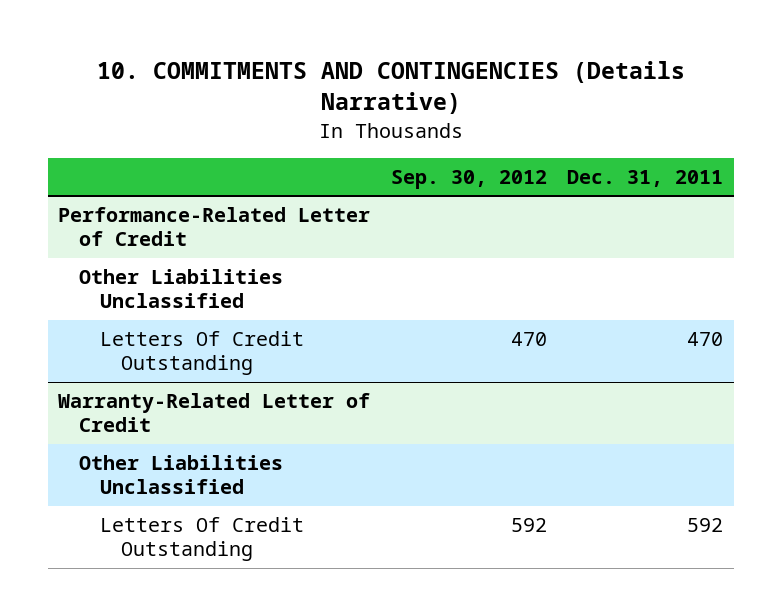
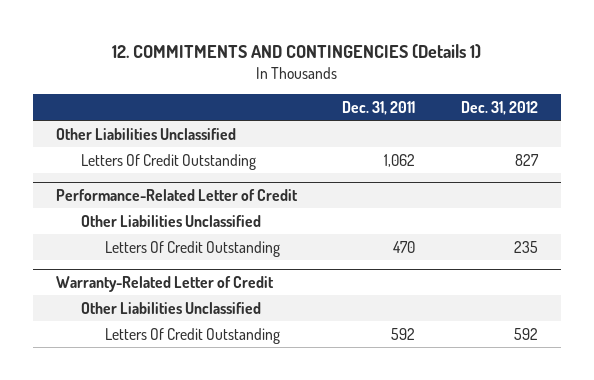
[96,60,685,115] 10. COMMITMENTS AND CONTINGENCIES (Details Narrative) -> [111,43,481,59] 12. COMMITMENTS AND CONTINGENCIES (Details 1)
[390,169,547,189] Sep. 30, 2012 -> none
none -> [460,100,538,115] Dec. 31, 2012
none -> [56,127,237,140] Other Liabilities Unclassified
none -> [80,153,256,170] Letters Of Credit Outstanding

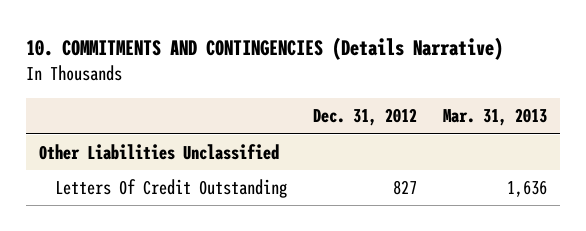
[111,43,481,59] 12. COMMITMENTS AND CONTINGENCIES (Details 1) -> [26,36,504,60] 10. COMMITMENTS AND CONTINGENCIES (Details Narrative)
[342,100,416,115] Dec. 31, 2011 -> none
none -> [443,108,548,127] Mar. 31, 2013
[56,188,299,201] Performance-Related Letter of Credit -> none
[80,214,261,227] Other Liabilities Unclassified -> none
[105,240,281,257] Letters Of Credit Outstanding -> none
[56,275,275,292] Warranty-Related Letter of Credit -> none
[80,301,261,314] Other Liabilities Unclassified -> none
[105,327,281,344] Letters Of Credit Outstanding -> none

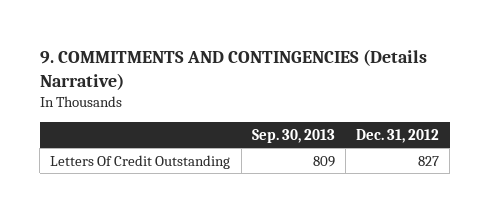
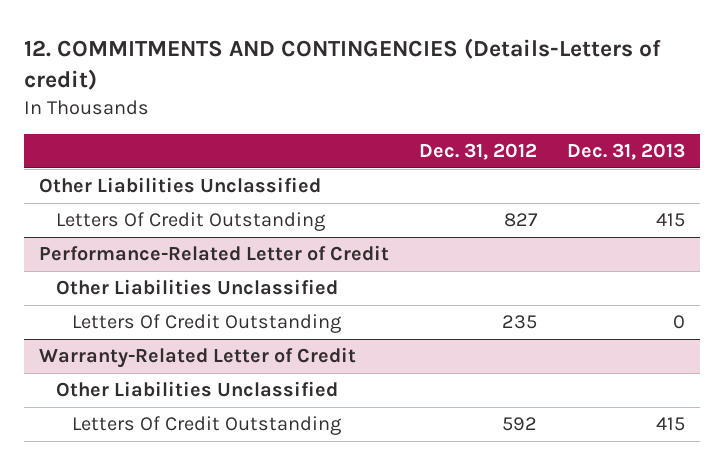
[39,49,427,90] 9. COMMITMENTS AND CONTINGENCIES (Details Narrative) -> [24,37,662,90] 12. COMMITMENTS AND CONTINGENCIES (Details-Letters of credit)
[251,128,335,143] Sep. 30, 2013 -> none
none -> [567,143,686,161] Dec. 31, 2013
none -> [39,177,322,194] Other Liabilities Unclassified
none -> [39,245,390,262] Performance-Related Letter of Credit
none -> [55,279,338,296] Other Liabilities Unclassified
none -> [72,314,342,334] Letters Of Credit Outstanding
none -> [39,347,357,369] Warranty-Related Letter of Credit
none -> [55,381,338,398] Other Liabilities Unclassified
none -> [72,416,342,436] Letters Of Credit Outstanding

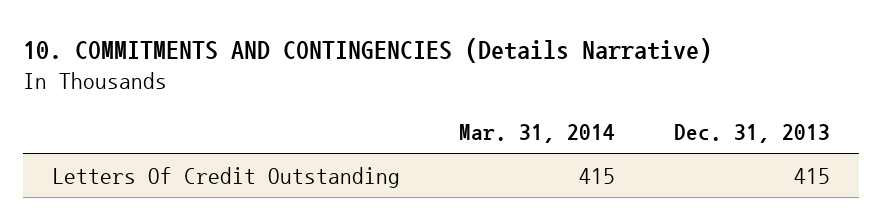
[24,37,662,90] 12. COMMITMENTS AND CONTINGENCIES (Details-Letters of credit) -> [23,37,713,63] 10. COMMITMENTS AND CONTINGENCIES (Details Narrative)
[419,143,538,161] Dec. 31, 2012 -> none
none -> [459,123,616,143] Mar. 31, 2014
[39,177,322,194] Other Liabilities Unclassified -> none
[39,245,390,262] Performance-Related Letter of Credit -> none
[55,279,338,296] Other Liabilities Unclassified -> none
[72,314,342,334] Letters Of Credit Outstanding -> none
[39,347,357,369] Warranty-Related Letter of Credit -> none
[55,381,338,398] Other Liabilities Unclassified -> none
[72,416,342,436] Letters Of Credit Outstanding -> none

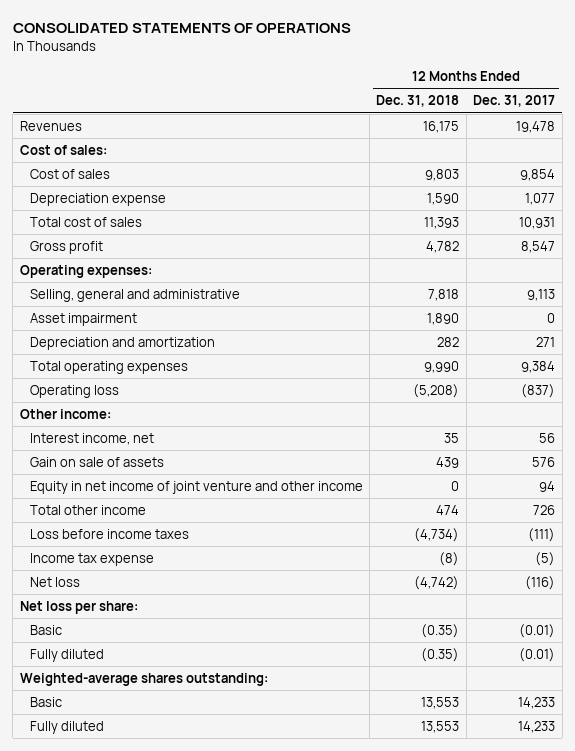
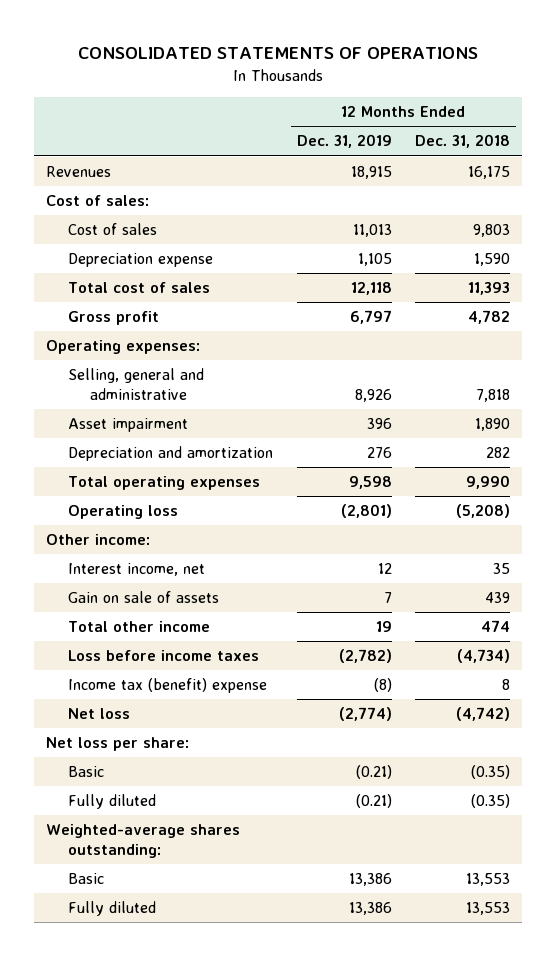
[473,95,556,108] Dec. 31, 2017 -> none
none -> [296,134,392,149] Dec. 31, 2019
[29,480,363,494] Equity in net income of joint venture and other income -> none
[29,552,154,566] Income tax expense -> [67,678,267,694] Income tax (benefit) expense
[439,551,460,566] (8) -> [502,679,511,691] 8

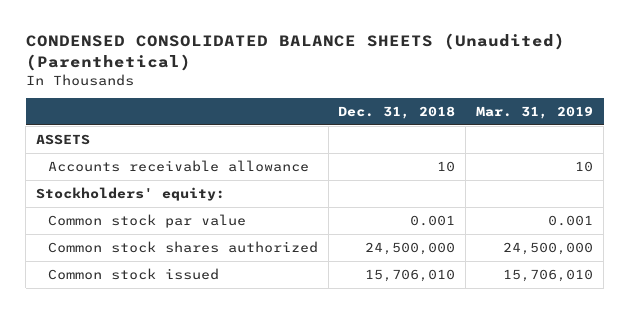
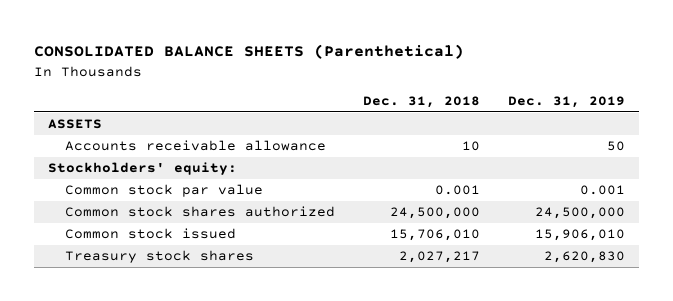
[25,33,565,71] CONDENSED CONSOLIDATED BALANCE SHEETS (Unaudited) (Parenthetical) -> [34,44,465,60] CONSOLIDATED BALANCE SHEETS (Parenthetical)
[476,105,594,119] Mar. 31, 2019 -> none
none -> [507,96,625,109] Dec. 31, 2019
none -> [64,249,254,263] Treasury stock shares

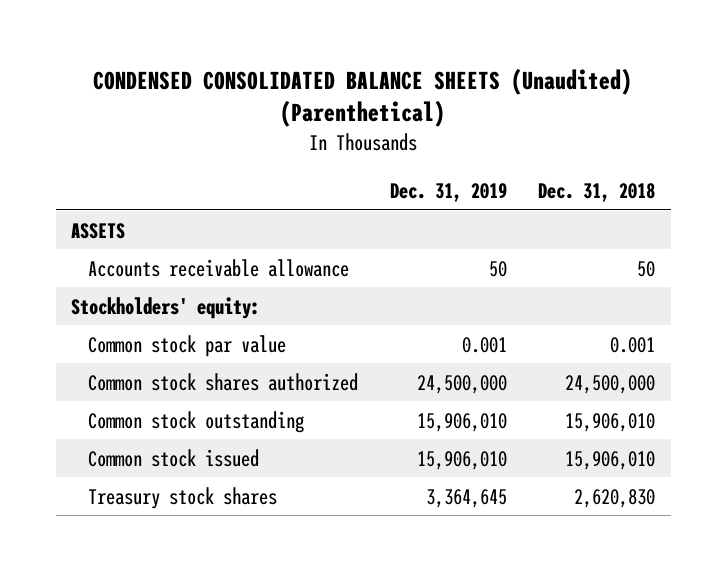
[34,44,465,60] CONSOLIDATED BALANCE SHEETS (Parenthetical) -> [93,67,633,128] CONDENSED CONSOLIDATED BALANCE SHEETS (Unaudited) (Parenthetical)
[461,140,480,151] 10 -> [637,260,656,277] 50
none -> [88,410,305,433] Common stock outstanding
[389,228,480,241] 15,706,010 -> [565,450,656,470] 15,906,010
[398,250,480,263] 2,027,217 -> [574,488,656,508] 2,620,830
[543,250,625,263] 2,620,830 -> [425,488,507,508] 3,364,645

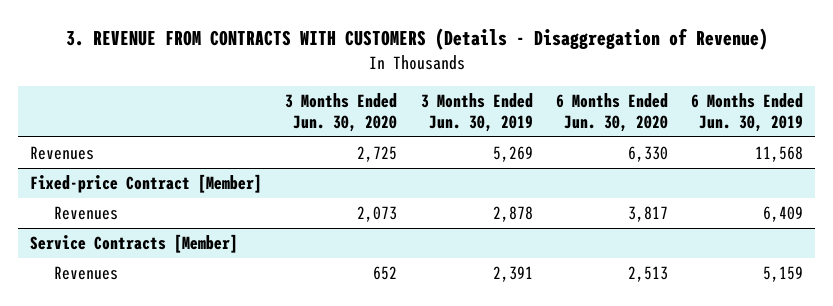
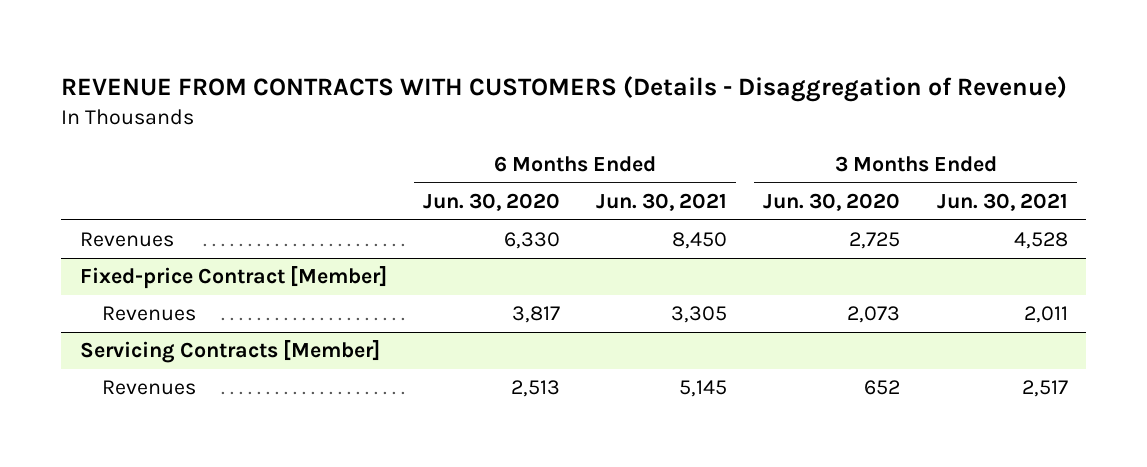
[65,28,768,51] 3. REVENUE FROM CONTRACTS WITH CUSTOMERS (Details - Disaggregation of Revenue) -> [61,76,1068,103] REVENUE FROM CONTRACTS WITH CUSTOMERS (Details - Disaggregation of Revenue)
[420,92,533,132] 3 Months Ended Jun. 30, 2019 -> none
[691,92,804,132] 6 Months Ended Jun. 30, 2019 -> none
none -> [596,193,728,212] Jun. 30, 2021
none -> [936,193,1068,212] Jun. 30, 2021
[30,234,239,254] Service Contracts [Member] -> [79,340,380,364] Servicing Contracts [Member]

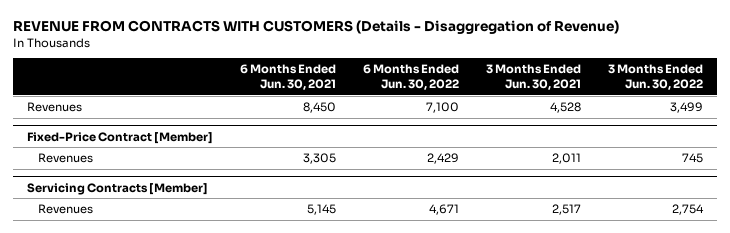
[422,193,560,212] Jun. 30, 2020 -> none
[763,193,901,212] Jun. 30, 2020 -> none
none -> [363,64,460,90] 6 Months Ended Jun. 30, 2022
none -> [608,64,704,90] 3 Months Ended Jun. 30, 2022
[79,266,387,290] Fixed-price Contract [Member] -> [26,131,213,144] Fixed-Price Contract [Member]

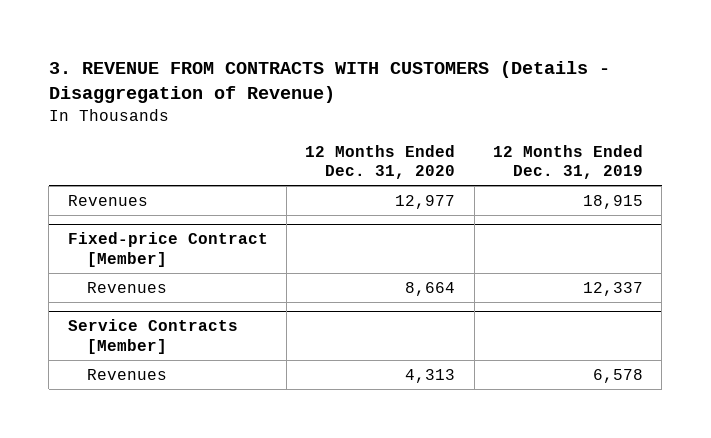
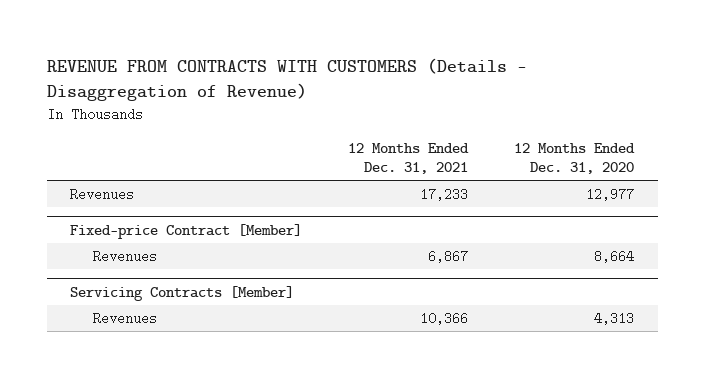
[48,60,610,104] 3. REVENUE FROM CONTRACTS WITH CUSTOMERS (Details - Disaggregation of Revenue) -> [46,57,527,102] REVENUE FROM CONTRACTS WITH CUSTOMERS (Details - Disaggregation of Revenue)
[493,144,644,180] 12 Months Ended Dec. 31, 2019 -> none
none -> [348,143,470,175] 12 Months Ended Dec. 31, 2021
[67,319,238,354] Service Contracts [Member] -> [69,285,294,301] Servicing Contracts [Member]

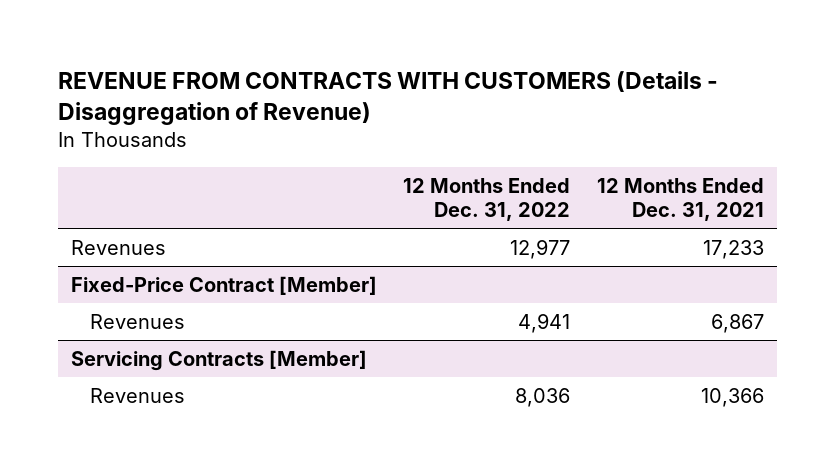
[514,143,636,175] 12 Months Ended Dec. 31, 2020 -> none
none -> [403,177,571,221] 12 Months Ended Dec. 31, 2022
[69,223,302,239] Fixed-price Contract [Member] -> [71,275,378,295] Fixed-Price Contract [Member]

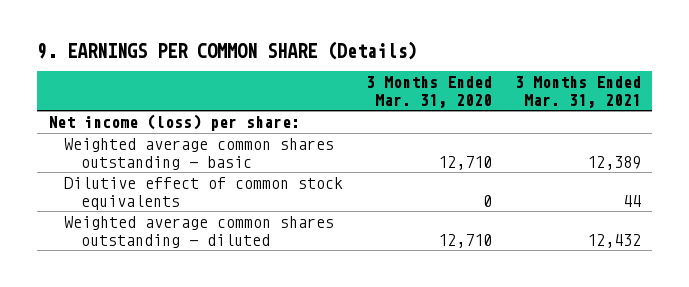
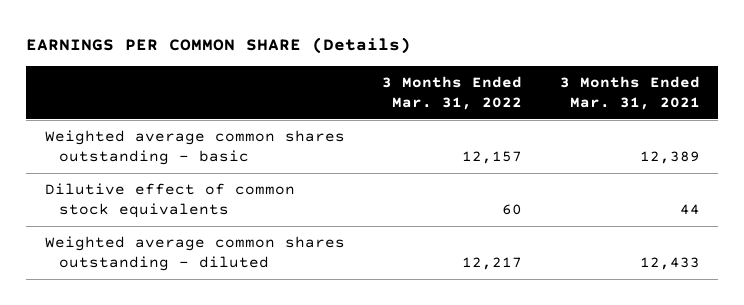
[36,40,417,60] 9. EARNINGS PER COMMON SHARE (Details) -> [25,37,411,55] EARNINGS PER COMMON SHARE (Details)
[366,76,493,108] 3 Months Ended Mar. 31, 2020 -> none
none -> [382,76,523,111] 3 Months Ended Mar. 31, 2022
[47,114,300,132] Net income (loss) per share: -> none
[586,233,641,248] 12,432 -> [639,257,700,271] 12,433

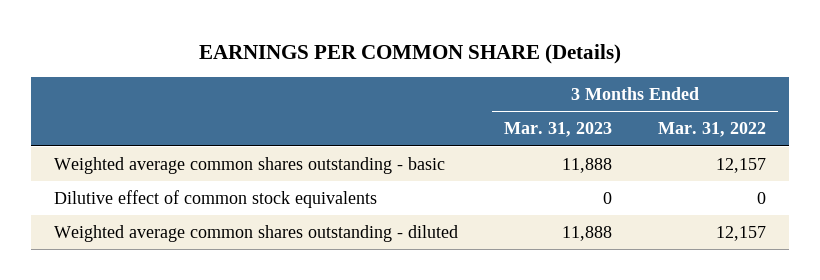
[559,76,700,111] 3 Months Ended Mar. 31, 2021 -> none
none -> [503,122,612,138] Mar. 31, 2023
[502,204,523,216] 60 -> [757,192,767,205] 0
[462,257,523,271] 12,217 -> [716,226,767,242] 12,157

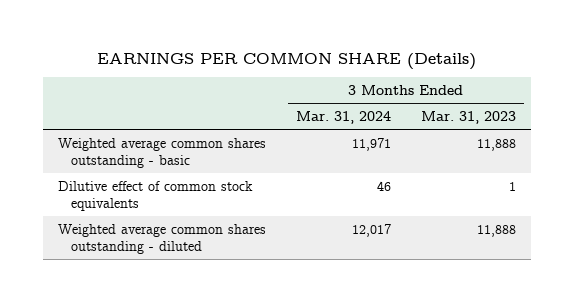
[658,122,767,138] Mar. 31, 2022 -> none
none -> [296,110,392,124] Mar. 31, 2024
[602,192,612,205] 0 -> [509,181,517,191] 1

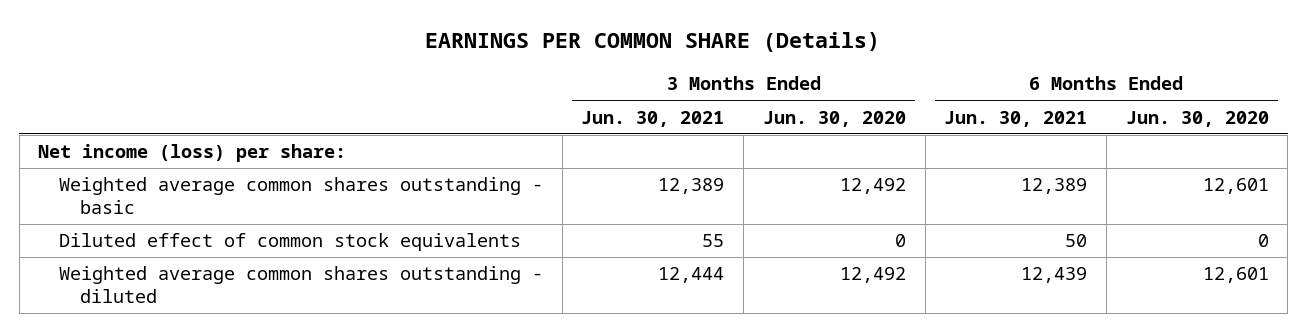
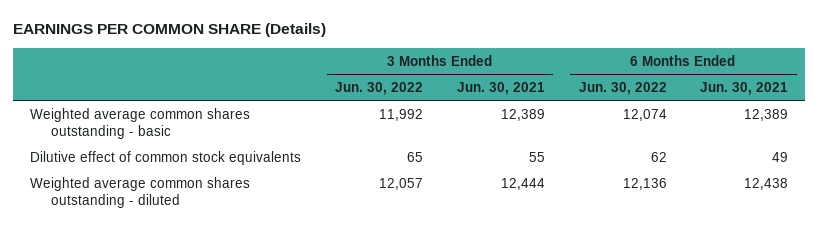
[762,110,906,127] Jun. 30, 2020 -> none
[1125,110,1269,127] Jun. 30, 2020 -> none
none -> [335,81,424,95] Jun. 30, 2022
none -> [578,81,667,95] Jun. 30, 2022
[38,144,347,163] Net income (loss) per share: -> none
[58,233,521,252] Diluted effect of common stock equivalents -> [30,150,302,165] Dilutive effect of common stock equivalents
[1065,234,1088,248] 50 -> [772,151,789,162] 49
[1021,267,1088,284] 12,439 -> [744,177,789,190] 12,438

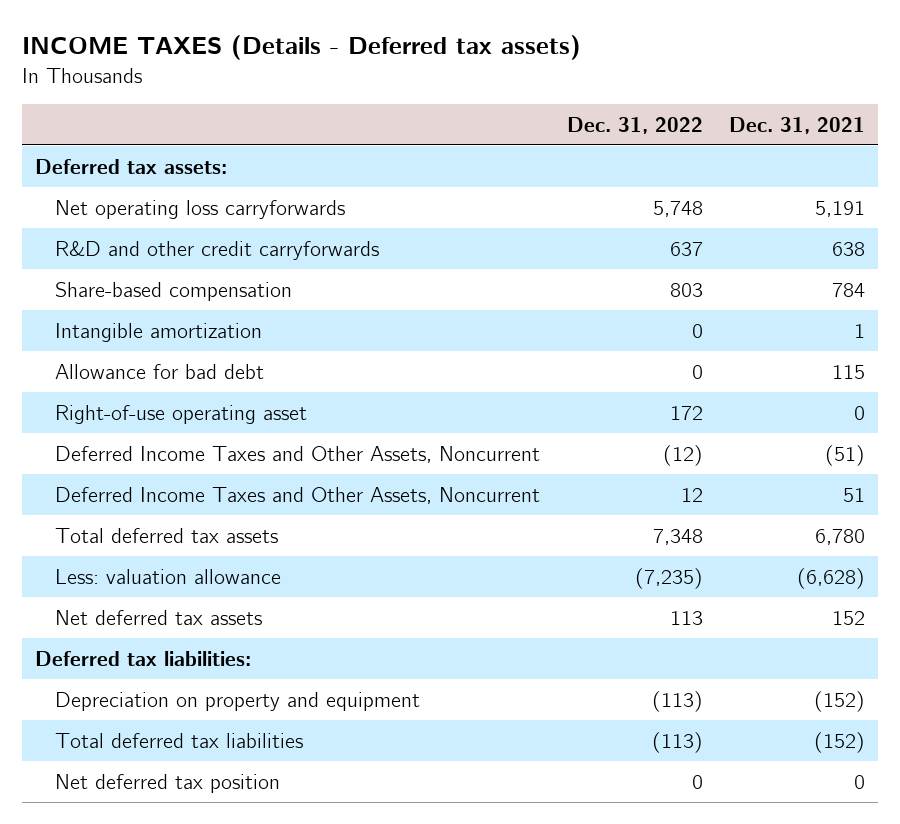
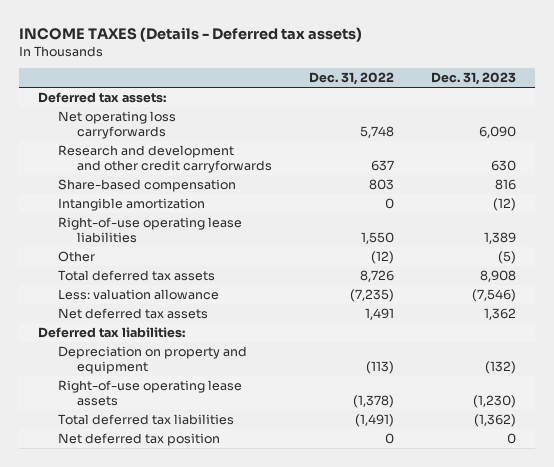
[728,116,865,134] Dec. 31, 2021 -> none
none -> [431,72,517,86] Dec. 31, 2023
[55,240,380,260] R&D and other credit carryforwards -> [57,145,273,173] Research and development and other credit carryforwards
[55,363,265,379] Allowance for bad debt -> none
[55,486,541,504] Deferred Income Taxes and Other Assets, Noncurrent -> none
[55,404,308,424] Right-of-use operating asset -> [57,217,242,243] Right-of-use operating lease liabilities
[669,405,703,420] 172 -> [361,231,395,244] 1,550
[55,445,541,463] Deferred Income Taxes and Other Assets, Noncurrent -> [57,251,95,263] Other
[652,528,703,545] 7,348 -> [360,270,395,283] 8,726
[669,610,703,625] 113 -> [365,308,395,321] 1,491
none -> [57,380,242,406] Right-of-use operating lease assets
[651,731,703,753] (113) -> [355,414,395,428] (1,491)

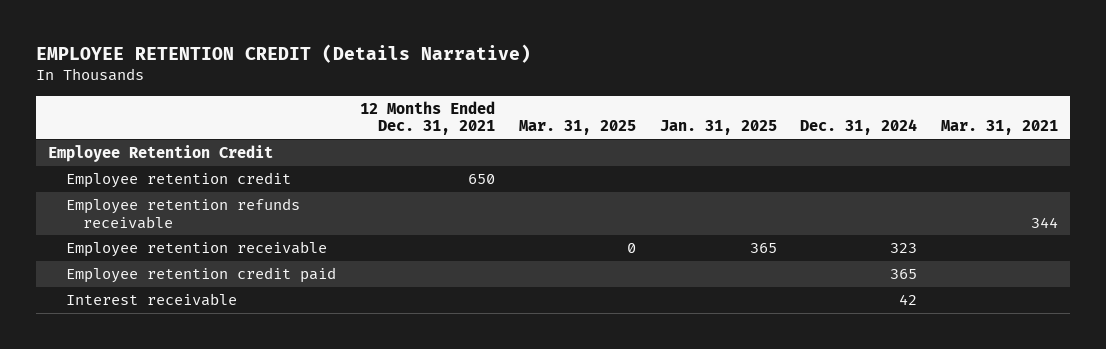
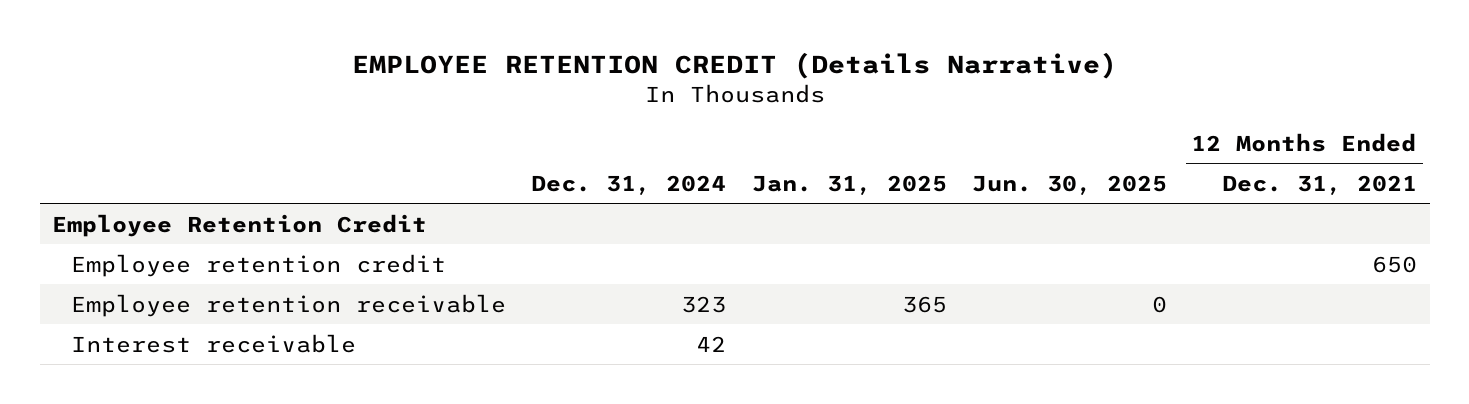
[518,120,636,136] Mar. 31, 2025 -> none
[941,120,1059,136] Mar. 31, 2021 -> none
none -> [971,174,1167,195] Jun. 30, 2025
[65,198,300,229] Employee retention refunds receivable -> none
[65,267,336,284] Employee retention credit paid -> none

